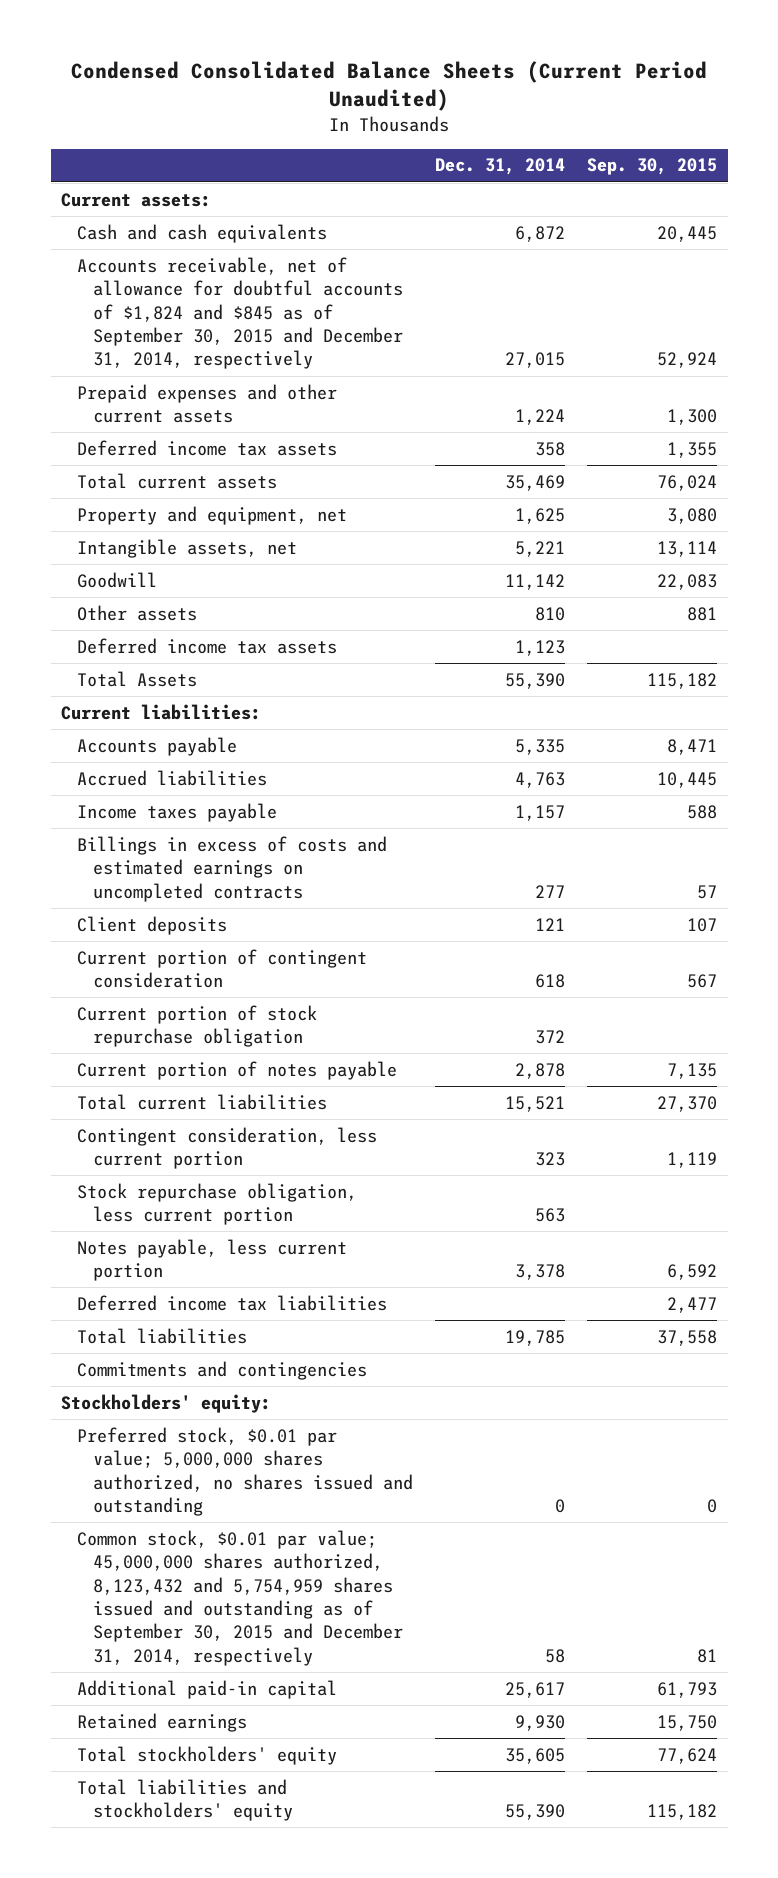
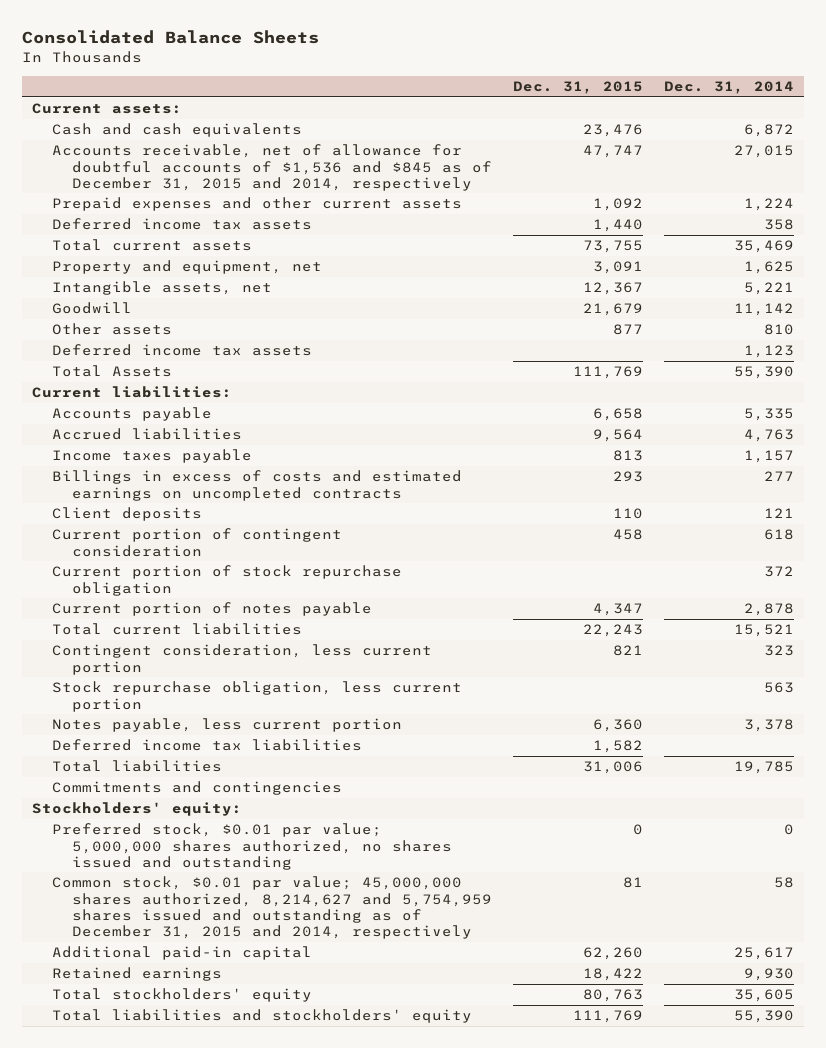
[71,61,708,112] Condensed Consolidated Balance Sheets (Current Period Unaudited) -> [21,30,319,45] Consolidated Balance Sheets
[586,158,717,176] Sep. 30, 2015 -> none
none -> [512,80,643,94] Dec. 31, 2015
[77,256,404,370] Accounts receivable, net of allowance for doubtful accounts of $1,824 and $845 as of September 30, 2015 and December 31, 2014, respectively -> [52,144,492,191] Accounts receivable, net of allowance for doubtful accounts of $1,536 and $845 as of December 31, 2015 and 2014, respectively
[77,1529,404,1666] Common stock, $0.01 par value; 45,000,000 shares authorized, 8,123,432 and 5,754,959 shares issued and outstanding as of September 30, 2015 and December 31, 2014, respectively -> [52,876,492,939] Common stock, $0.01 par value; 45,000,000 shares authorized, 8,214,627 and 5,754,959 shares issued and outstanding as of December 31, 2015 and 2014, respectively

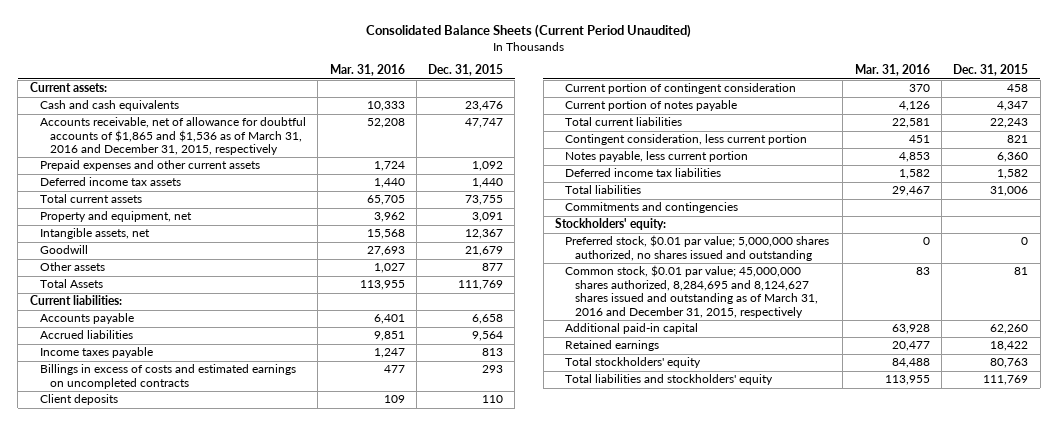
[21,30,319,45] Consolidated Balance Sheets -> [366,24,692,39] Consolidated Balance Sheets (Current Period Unaudited)
[663,80,794,94] Dec. 31, 2014 -> none
none -> [329,64,405,77] Mar. 31, 2016
[52,144,492,191] Accounts receivable, net of allowance for doubtful accounts of $1,536 and $845 as of December 31, 2015 and 2014, respectively -> [40,117,307,156] Accounts receivable, net of allowance for doubtful accounts of $1,865 and $1,536 as of March 31, 2016 and December 31, 2015, respectively
[52,344,313,357] Deferred income tax assets -> none
[52,565,403,596] Current portion of stock repurchase obligation -> none
[52,681,463,712] Stock repurchase obligation, less current portion -> none
[52,876,492,939] Common stock, $0.01 par value; 45,000,000 shares authorized, 8,214,627 and 5,754,959 shares issued and outstanding as of December 31, 2015 and 2014, respectively -> [565,265,819,318] Common stock, $0.01 par value; 45,000,000 shares authorized, 8,284,695 and 8,124,627 shares issued and outstanding as of March 31, 2016 and December 31, 2015, respectively

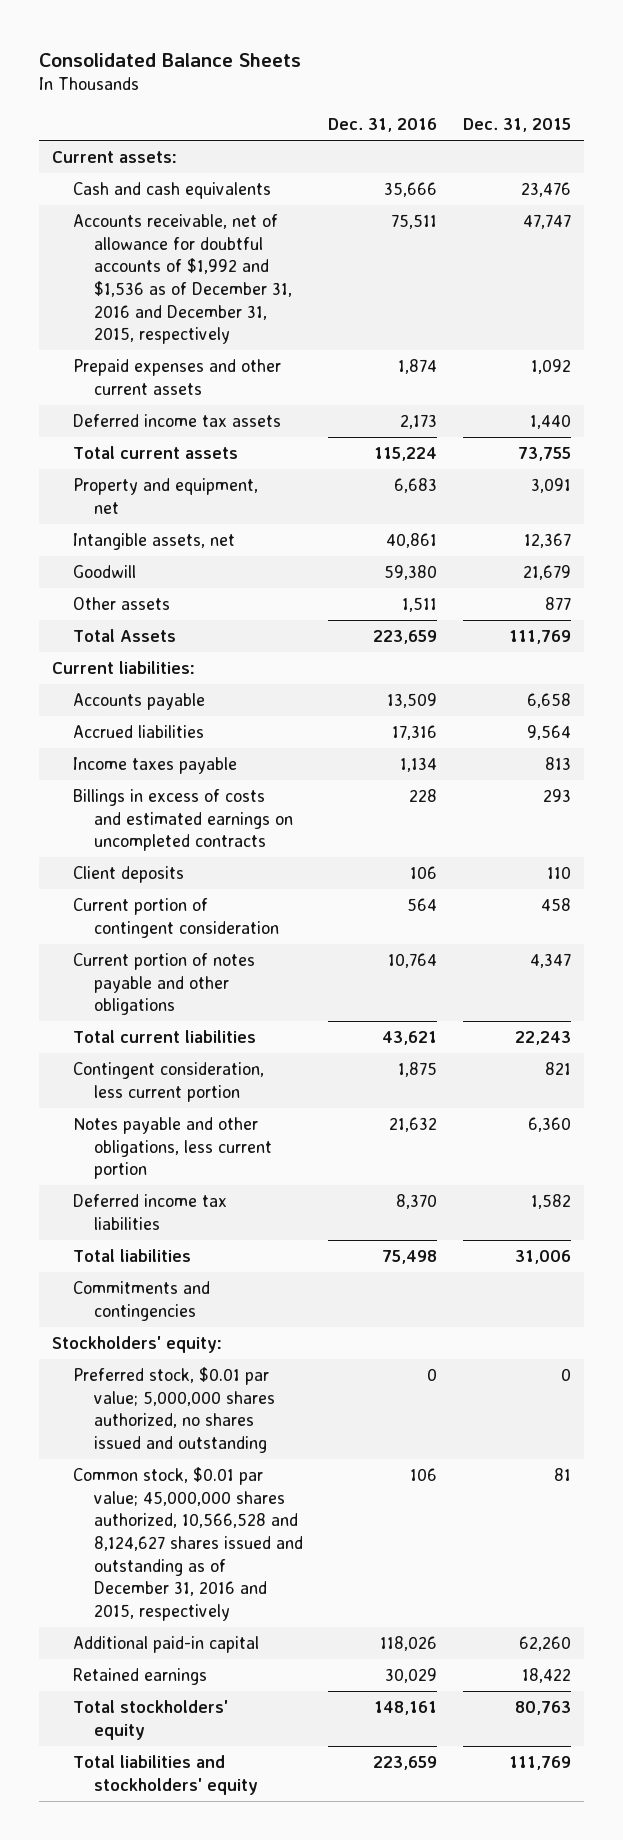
[366,24,692,39] Consolidated Balance Sheets (Current Period Unaudited) -> [39,52,302,67] Consolidated Balance Sheets
[329,64,405,77] Mar. 31, 2016 -> none
none -> [328,118,438,133] Dec. 31, 2016
[40,117,307,156] Accounts receivable, net of allowance for doubtful accounts of $1,865 and $1,536 as of March 31, 2016 and December 31, 2015, respectively -> [72,214,292,345] Accounts receivable, net of allowance for doubtful accounts of $1,992 and $1,536 as of December 31, 2016 and December 31, 2015, respectively
[565,100,738,112] Current portion of notes payable -> [72,953,255,1016] Current portion of notes payable and other obligations
[565,151,749,163] Notes payable, less current portion -> [72,1117,272,1180] Notes payable and other obligations, less current portion
[565,265,819,318] Common stock, $0.01 par value; 45,000,000 shares authorized, 8,284,695 and 8,124,627 shares issued and outstanding as of March 31, 2016 and December 31, 2015, respectively -> [72,1467,303,1622] Common stock, $0.01 par value; 45,000,000 shares authorized, 10,566,528 and 8,124,627 shares issued and outstanding as of December 31, 2016 and 2015, respectively

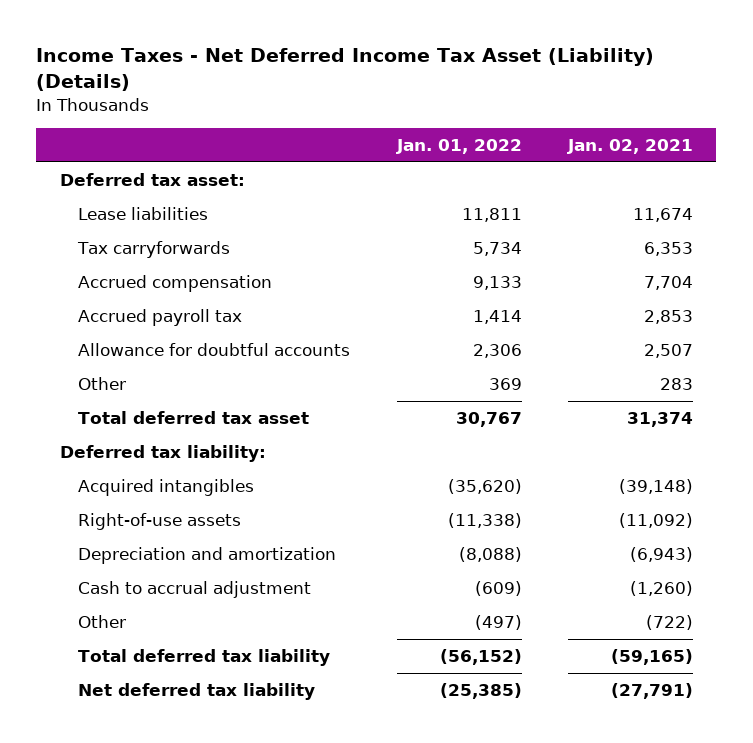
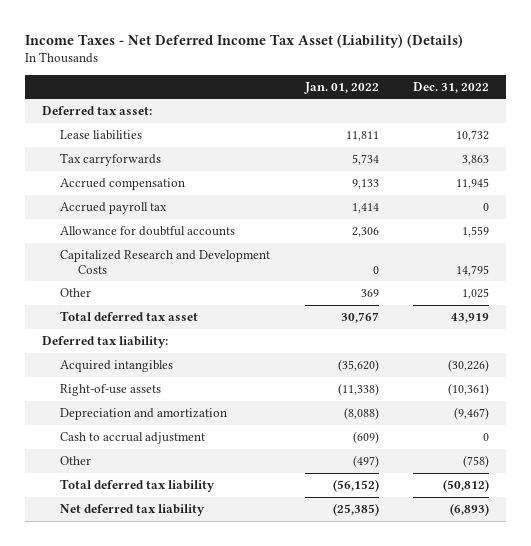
[567,138,694,154] Jan. 02, 2021 -> none
none -> [413,81,490,93] Dec. 31, 2022
none -> [60,249,271,274] Capitalized Research and Development Costs

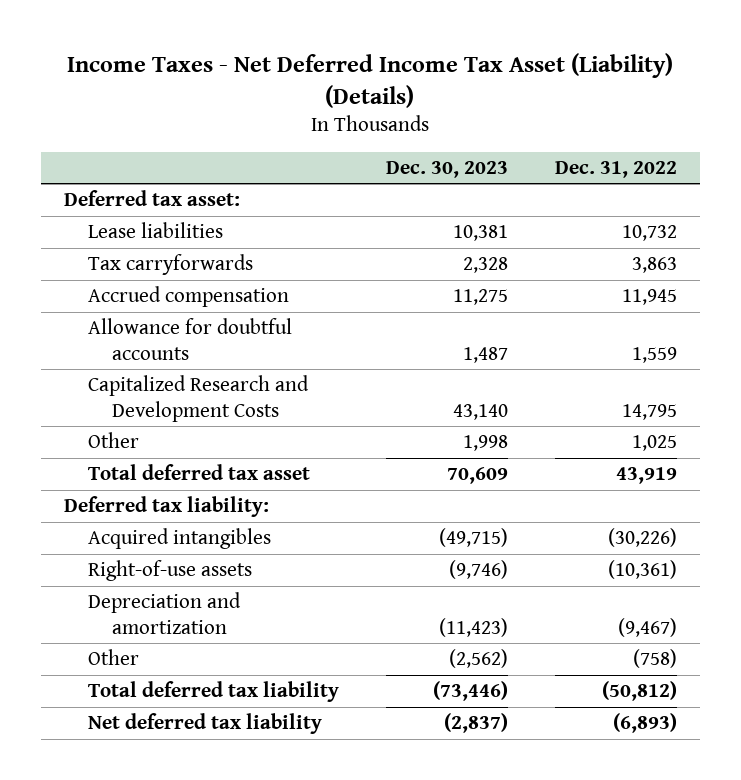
[303,81,379,94] Jan. 01, 2022 -> none
none -> [385,160,508,178] Dec. 30, 2023
[60,201,168,214] Accrued payroll tax -> none
[60,431,206,444] Cash to accrual adjustment -> none

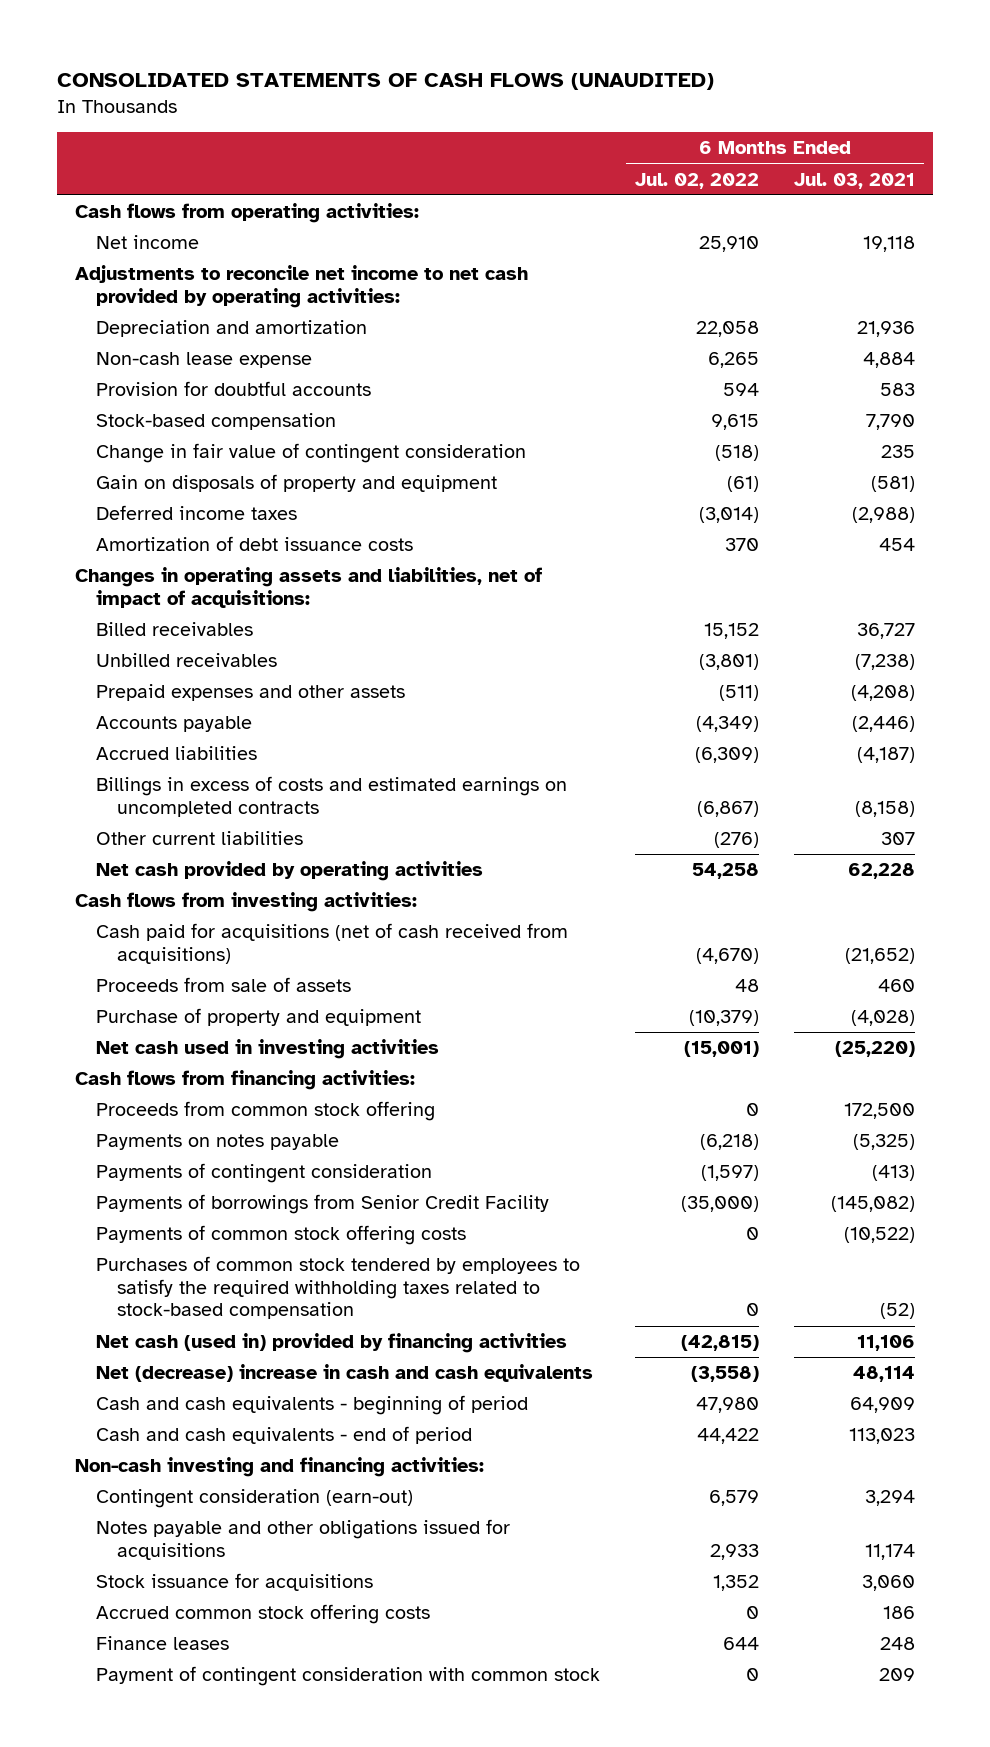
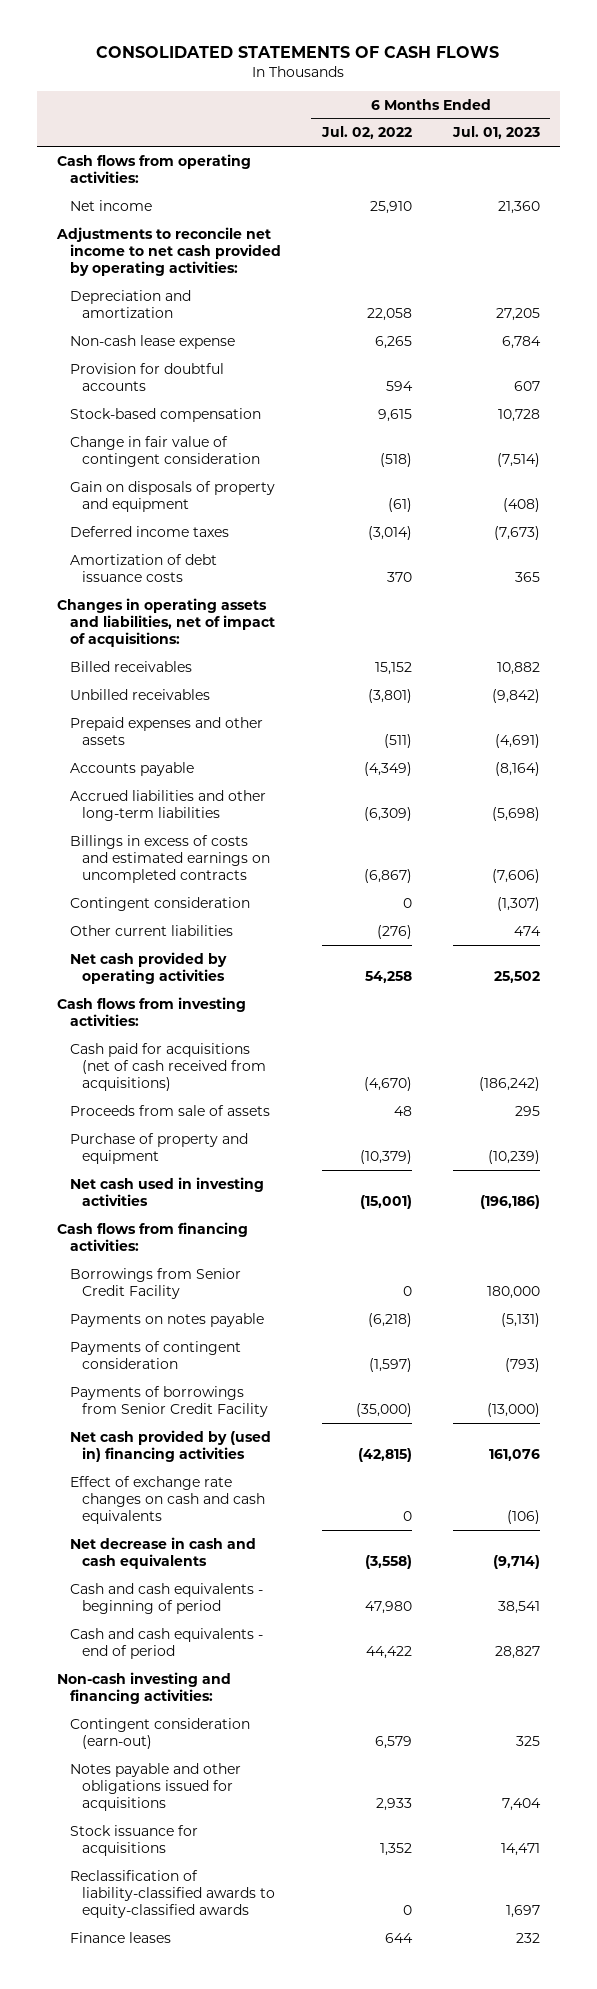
[56,72,714,90] CONSOLIDATED STATEMENTS OF CASH FLOWS (UNAUDITED) -> [96,46,500,59] CONSOLIDATED STATEMENTS OF CASH FLOWS
[794,172,916,189] Jul. 03, 2021 -> none
none -> [451,126,540,140] Jul. 01, 2023
[95,746,257,761] Accrued liabilities -> [69,789,266,821] Accrued liabilities and other long-term liabilities
none -> [69,896,250,911] Contingent consideration
[95,1101,435,1122] Proceeds from common stock offering -> none
none -> [69,1267,241,1299] Borrowings from Senior Credit Facility
[95,1225,466,1246] Payments of common stock offering costs -> none
[95,1256,580,1320] Purchases of common stock tendered by employees to satisfy the required withholding taxes related to stock-based compensation -> none
[95,1333,567,1354] Net cash (used in) provided by financing activities -> [69,1429,271,1462] Net cash provided by (used in) financing activities
none -> [69,1475,266,1525] Effect of exchange rate changes on cash and cash equivalents
[95,1364,593,1383] Net (decrease) increase in cash and cash equivalents -> [69,1536,256,1569] Net decrease in cash and cash equivalents
[95,1604,430,1625] Accrued common stock offering costs -> none
none -> [69,1869,276,1919] Reclassification of liability-classified awards to equity-classified awards
[95,1666,600,1687] Payment of contingent consideration with common stock -> none

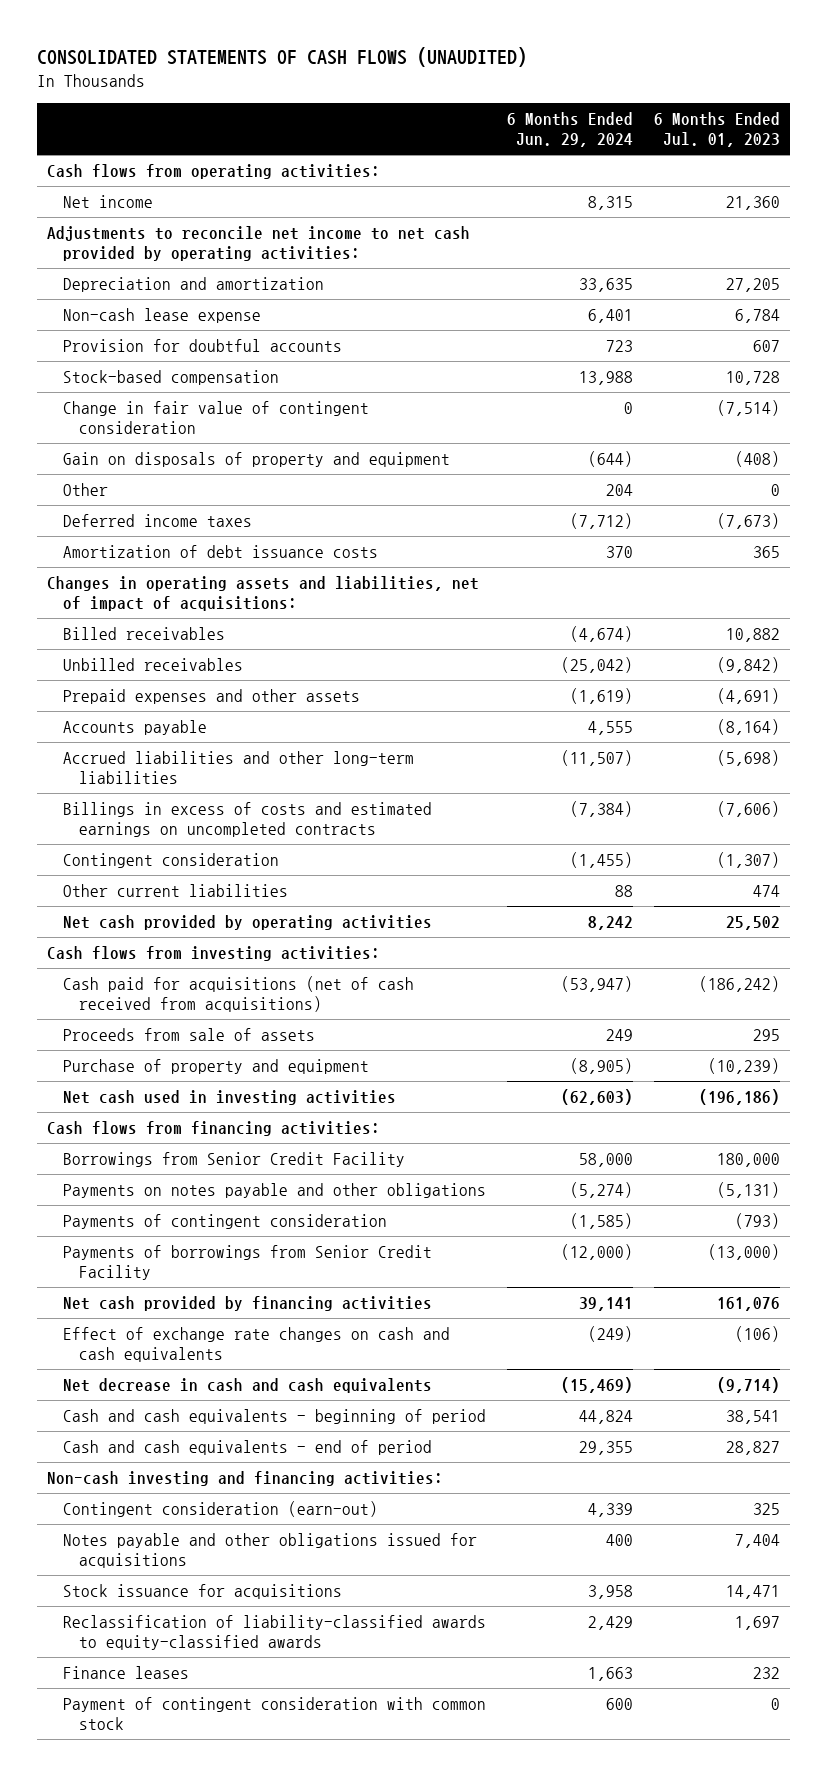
[96,46,500,59] CONSOLIDATED STATEMENTS OF CASH FLOWS -> [36,47,527,68] CONSOLIDATED STATEMENTS OF CASH FLOWS (UNAUDITED)
[320,126,412,140] Jul. 02, 2022 -> none
none -> [506,111,633,148] 6 Months Ended Jun. 29, 2024
none -> [63,482,109,496] Other
[69,1312,264,1327] Payments on notes payable -> [63,1182,487,1198] Payments on notes payable and other obligations
[69,1429,271,1462] Net cash provided by (used in) financing activities -> [63,1295,433,1311] Net cash provided by financing activities
none -> [63,1696,487,1731] Payment of contingent consideration with common stock

